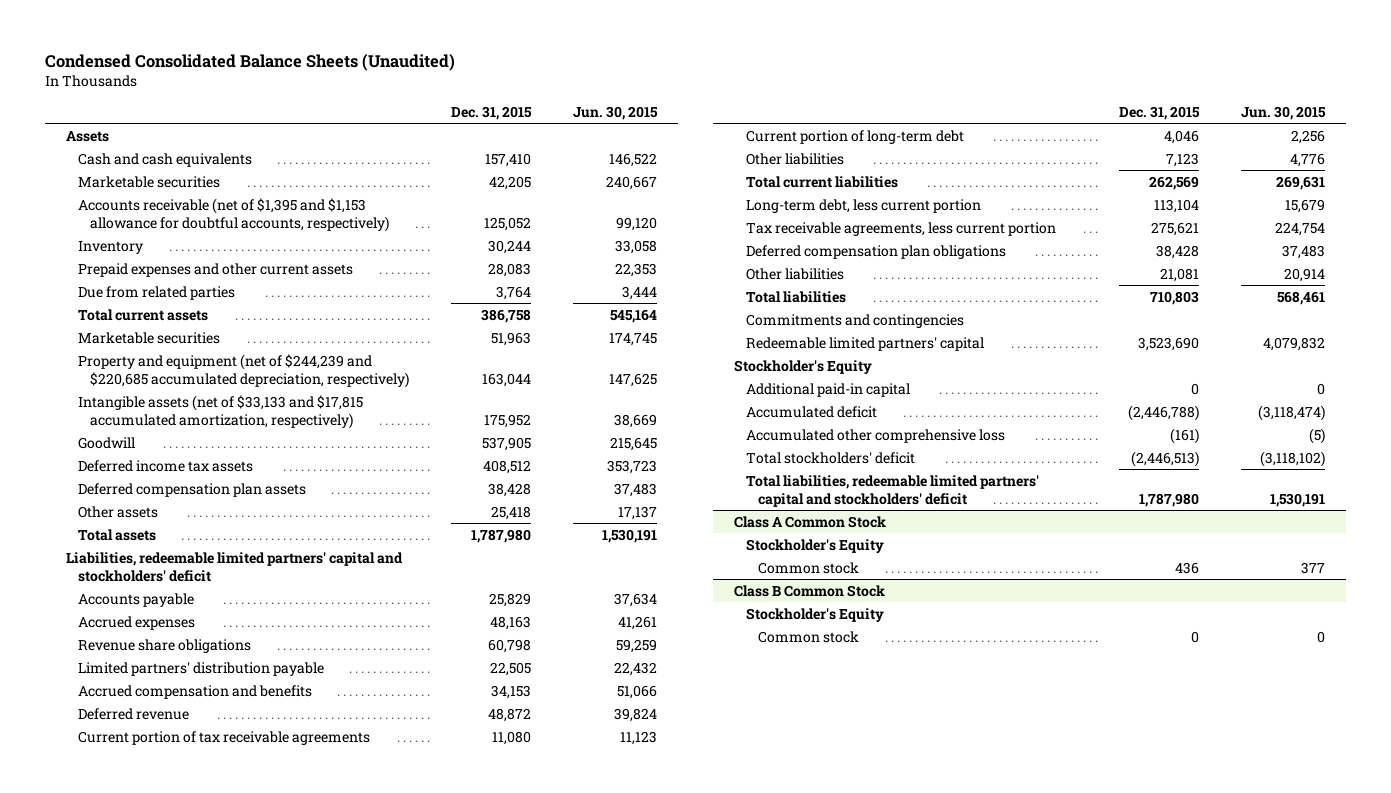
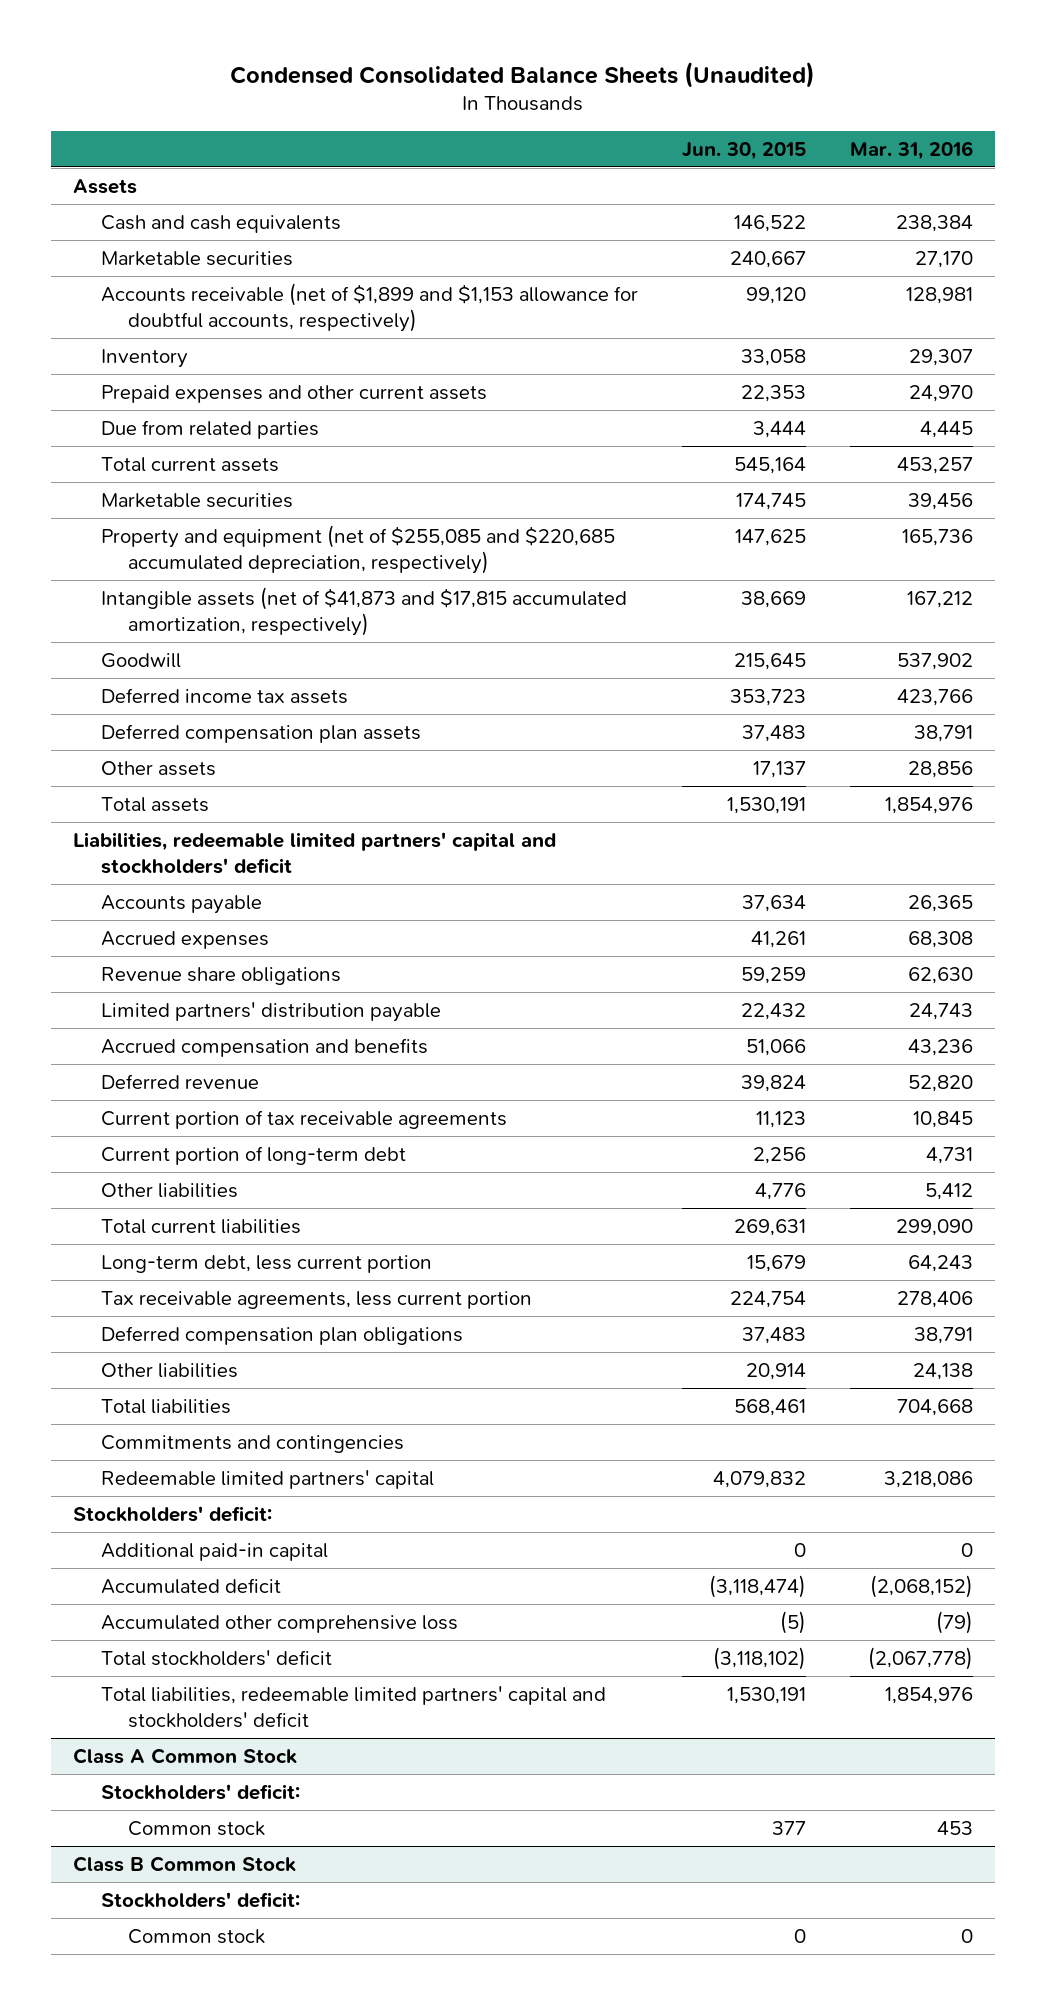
[450,105,532,120] Dec. 31, 2015 -> none
none -> [849,140,973,160] Mar. 31, 2016
[77,197,389,232] Accounts receivable (net of $1,395 and $1,153 allowance for doubtful accounts, respectively) -> [100,283,638,332] Accounts receivable (net of $1,899 and $1,153 allowance for doubtful accounts, respectively)
[77,353,409,388] Property and equipment (net of $244,239 and $220,685 accumulated depreciation, respectively) -> [100,525,615,574] Property and equipment (net of $255,085 and $220,685 accumulated depreciation, respectively)
[77,394,363,429] Intangible assets (net of $33,133 and $17,815 accumulated amortization, respectively) -> [100,587,627,636] Intangible assets (net of $41,873 and $17,815 accumulated amortization, respectively)
[733,359,872,374] Stockholder's Equity -> [73,1506,273,1523] Stockholders' deficit:
[745,538,884,553] Stockholder's Equity -> [100,1784,300,1801] Stockholders' deficit:
[745,607,884,622] Stockholder's Equity -> [100,1892,300,1909] Stockholders' deficit:

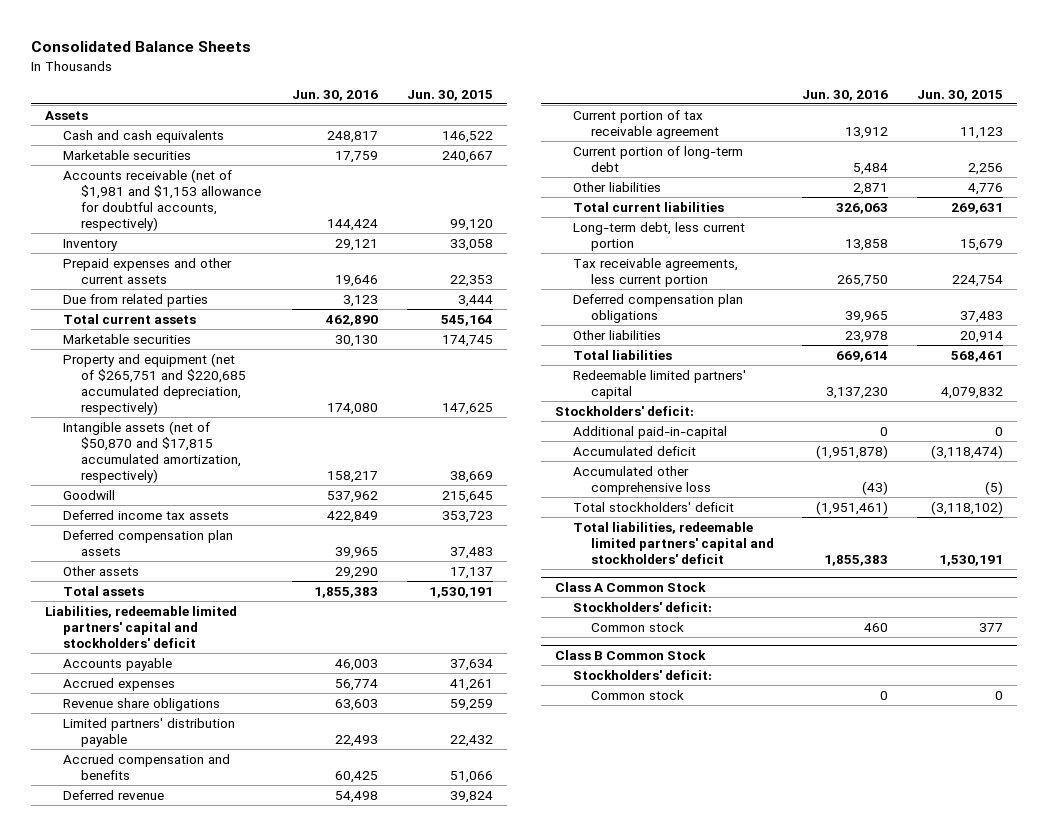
[230,61,816,88] Condensed Consolidated Balance Sheets (Unaudited) -> [31,41,252,53] Consolidated Balance Sheets
[849,140,973,160] Mar. 31, 2016 -> none
none -> [292,89,379,101] Jun. 30, 2016
[100,283,638,332] Accounts receivable (net of $1,899 and $1,153 allowance for doubtful accounts, respectively) -> [63,168,261,232] Accounts receivable (net of $1,981 and $1,153 allowance for doubtful accounts, respectively)
[100,525,615,574] Property and equipment (net of $255,085 and $220,685 accumulated depreciation, respectively) -> [63,352,246,416] Property and equipment (net of $265,751 and $220,685 accumulated depreciation, respectively)
[100,587,627,636] Intangible assets (net of $41,873 and $17,815 accumulated amortization, respectively) -> [63,420,241,484] Intangible assets (net of $50,870 and $17,815 accumulated amortization, respectively)
[100,1110,507,1130] Current portion of tax receivable agreements -> [572,109,719,139] Current portion of tax receivable agreement
[100,1435,404,1454] Commitments and contingencies -> none
[100,1543,328,1562] Additional paid-in capital -> [572,425,727,439] Additional paid-in-capital

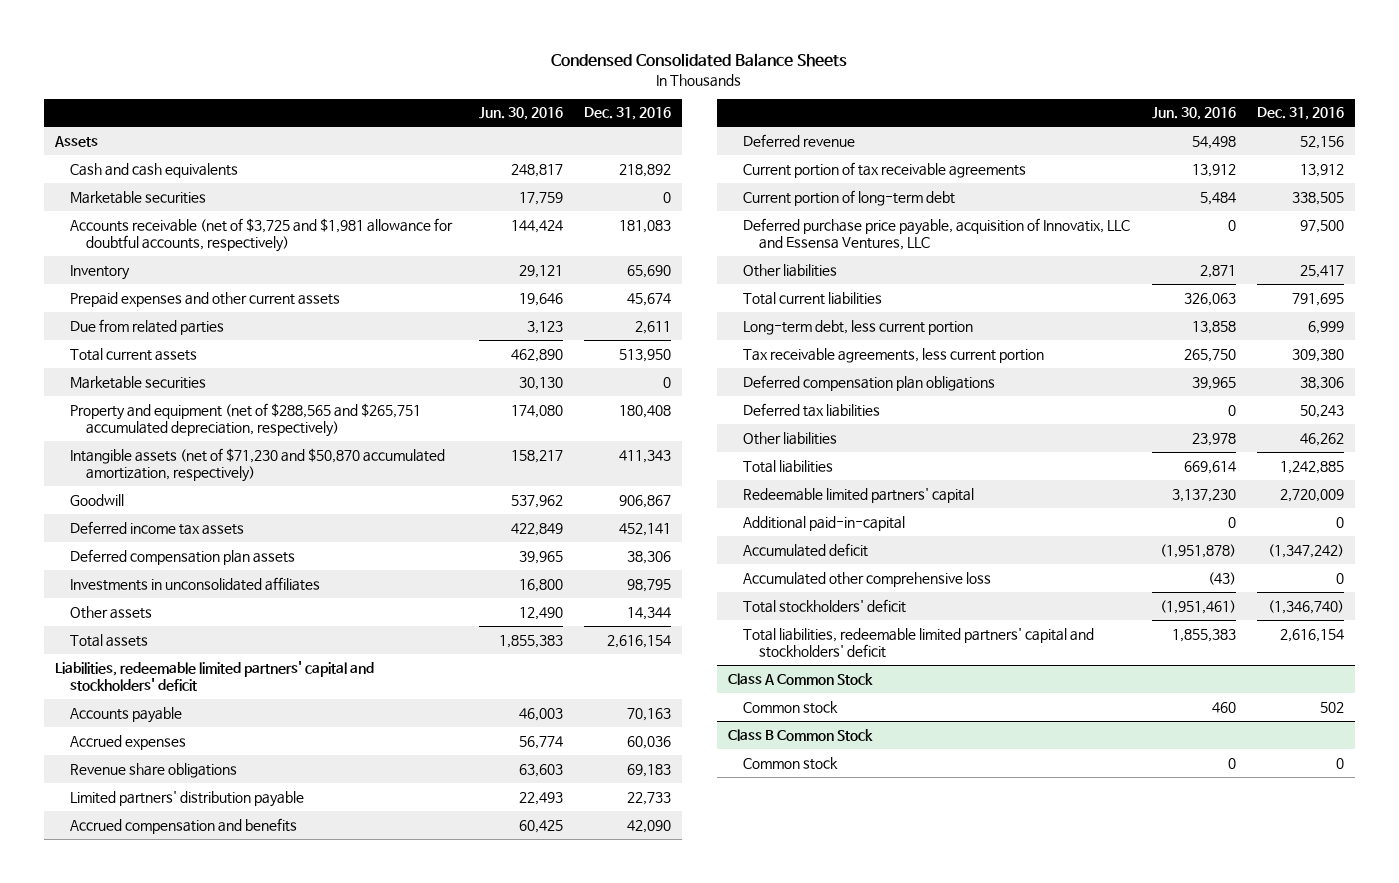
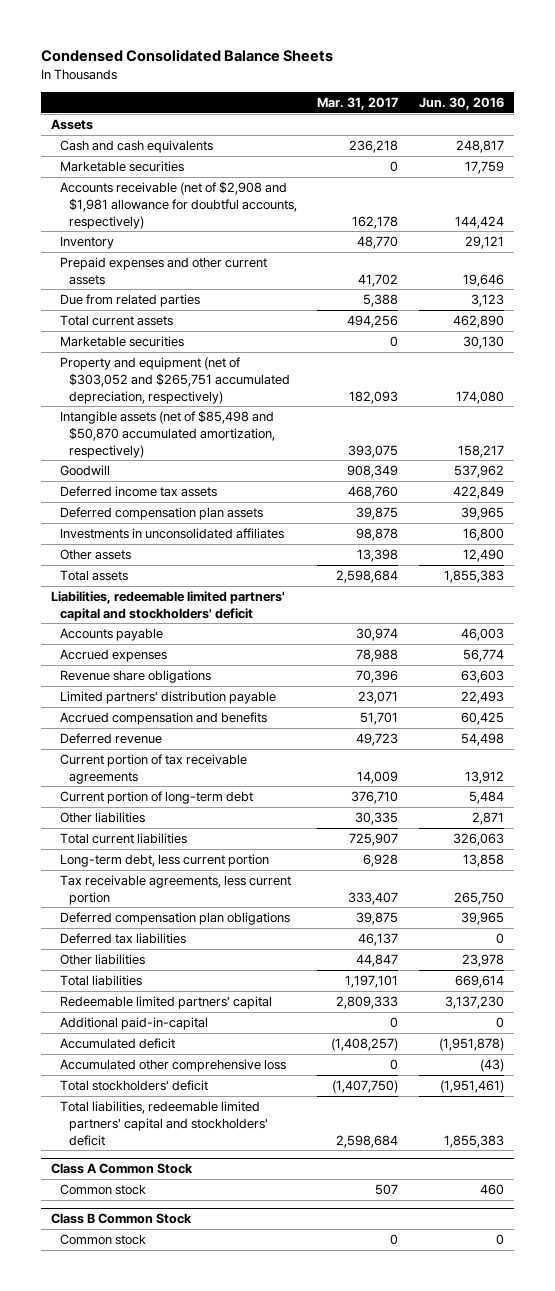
[584,107,672,121] Dec. 31, 2016 -> none
none -> [317,96,399,110] Mar. 31, 2017
[70,217,454,253] Accounts receivable (net of $3,725 and $1,981 allowance for doubtful accounts, respectively) -> [60,180,298,229] Accounts receivable (net of $2,908 and $1,981 allowance for doubtful accounts, respectively)
[70,402,422,438] Property and equipment (net of $288,565 and $265,751 accumulated depreciation, respectively) -> [60,356,291,404] Property and equipment (net of $303,052 and $265,751 accumulated depreciation, respectively)
[70,447,446,483] Intangible assets (net of $71,230 and $50,870 accumulated amortization, respectively) -> [60,409,276,458] Intangible assets (net of $85,498 and $50,870 accumulated amortization, respectively)
[743,217,1131,251] Deferred purchase price payable, acquisition of Innovatix, LLC and Essensa Ventures, LLC -> none

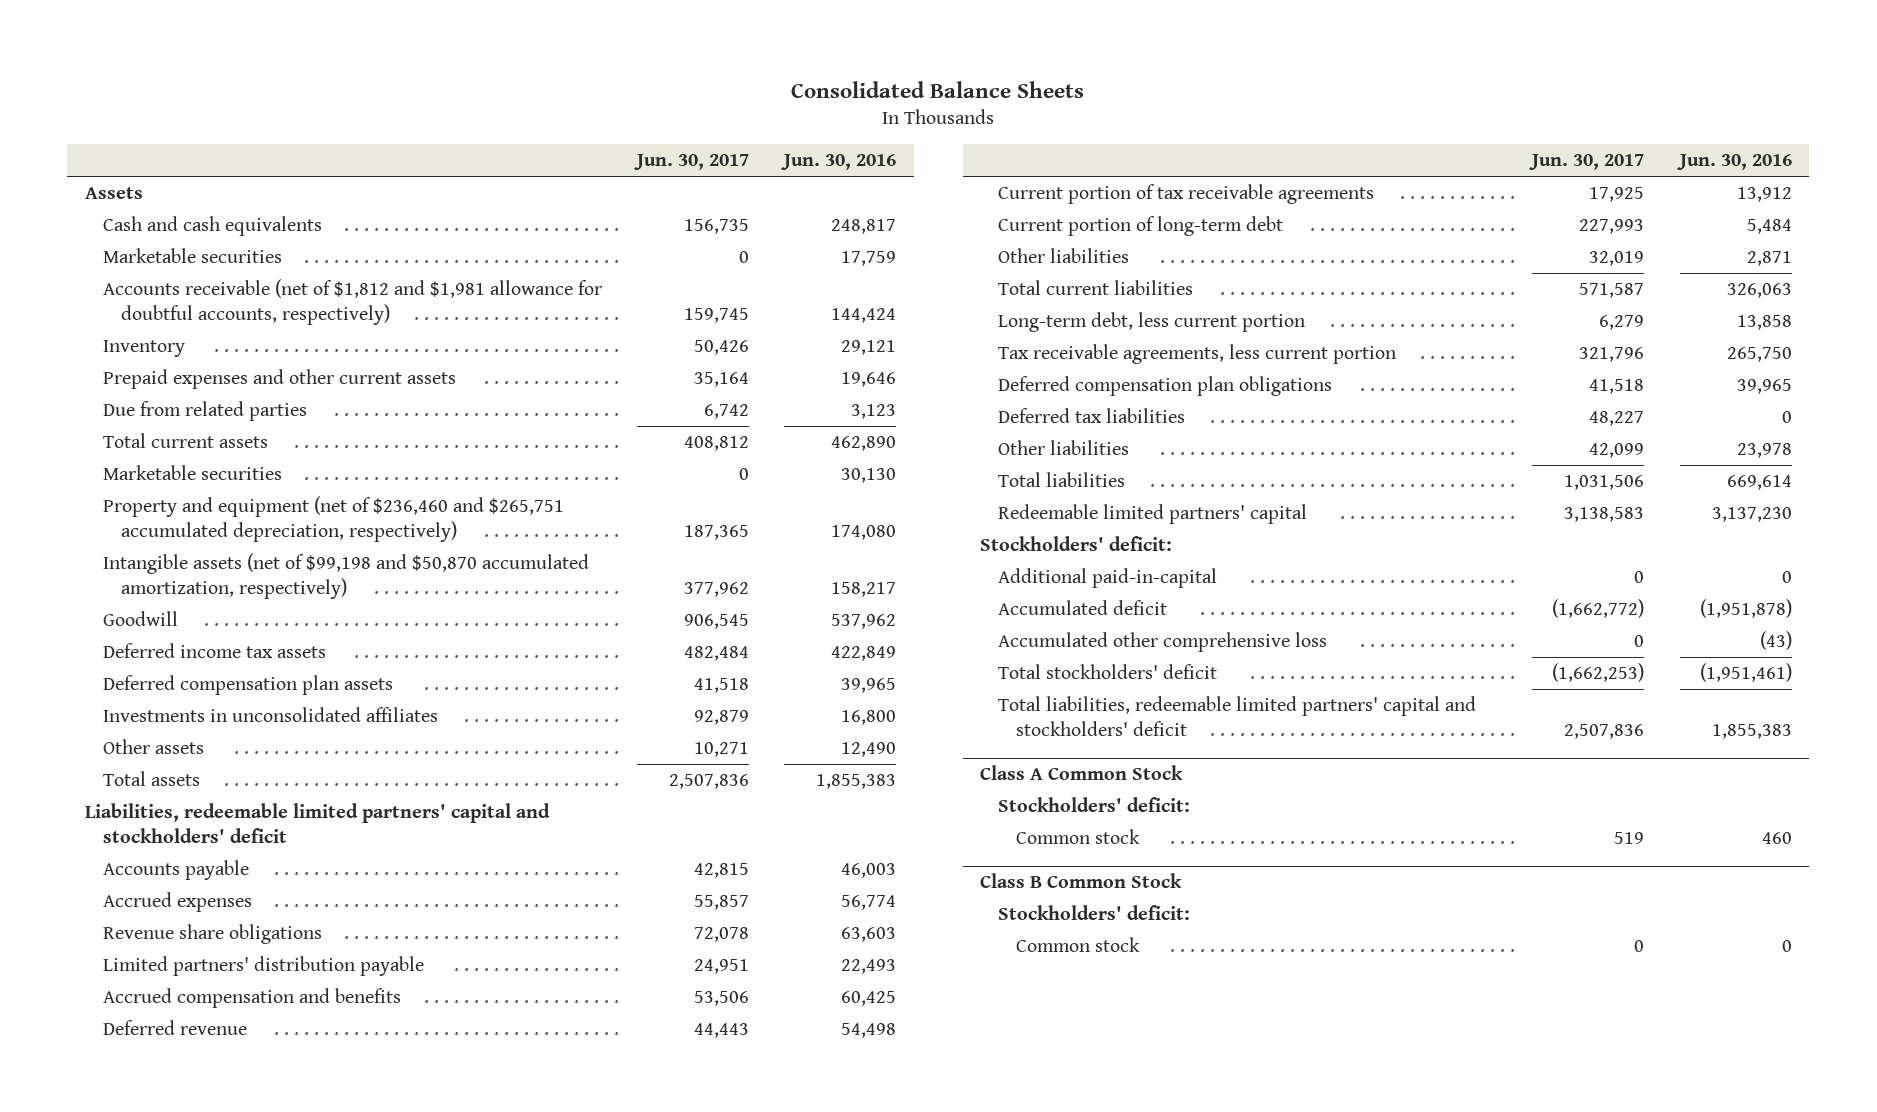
[40,49,333,63] Condensed Consolidated Balance Sheets -> [791,80,1085,98] Consolidated Balance Sheets
[317,96,399,110] Mar. 31, 2017 -> none
none -> [634,154,750,171] Jun. 30, 2017
[60,180,298,229] Accounts receivable (net of $2,908 and $1,981 allowance for doubtful accounts, respectively) -> [102,279,602,325] Accounts receivable (net of $1,812 and $1,981 allowance for doubtful accounts, respectively)
[60,356,291,404] Property and equipment (net of $303,052 and $265,751 accumulated depreciation, respectively) -> [102,496,564,542] Property and equipment (net of $236,460 and $265,751 accumulated depreciation, respectively)
[60,409,276,458] Intangible assets (net of $85,498 and $50,870 accumulated amortization, respectively) -> [102,553,589,599] Intangible assets (net of $99,198 and $50,870 accumulated amortization, respectively)
none -> [980,536,1173,552] Stockholders' deficit:
none -> [998,797,1191,813] Stockholders' deficit:
none -> [998,905,1191,921] Stockholders' deficit:

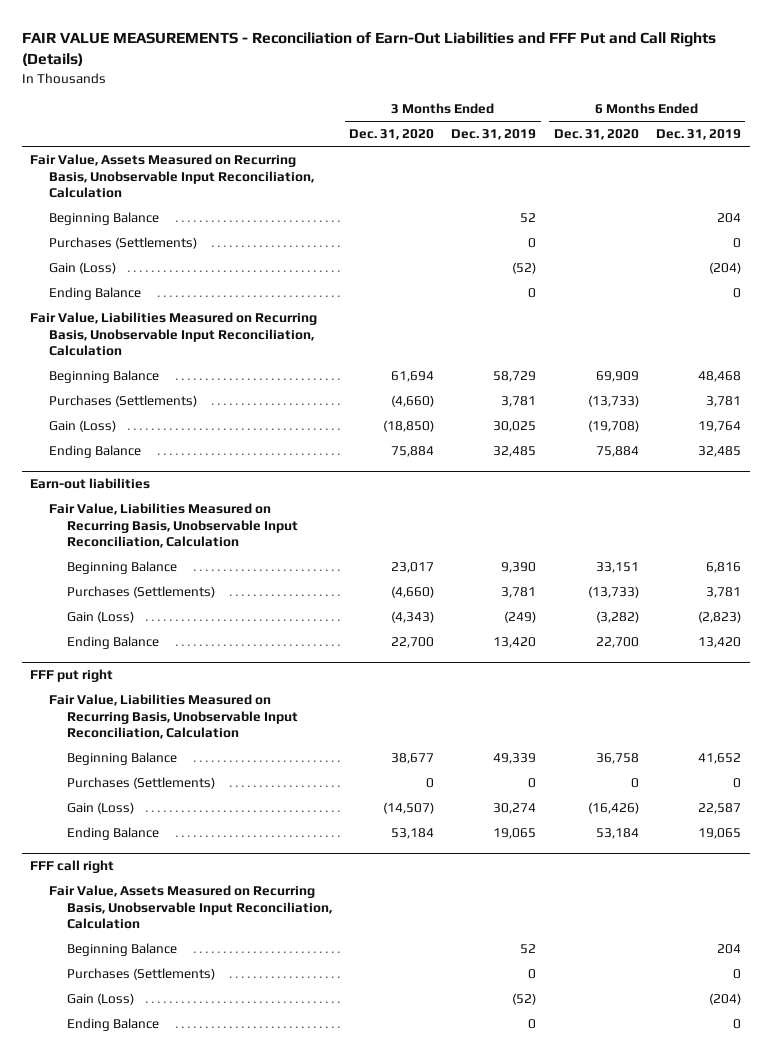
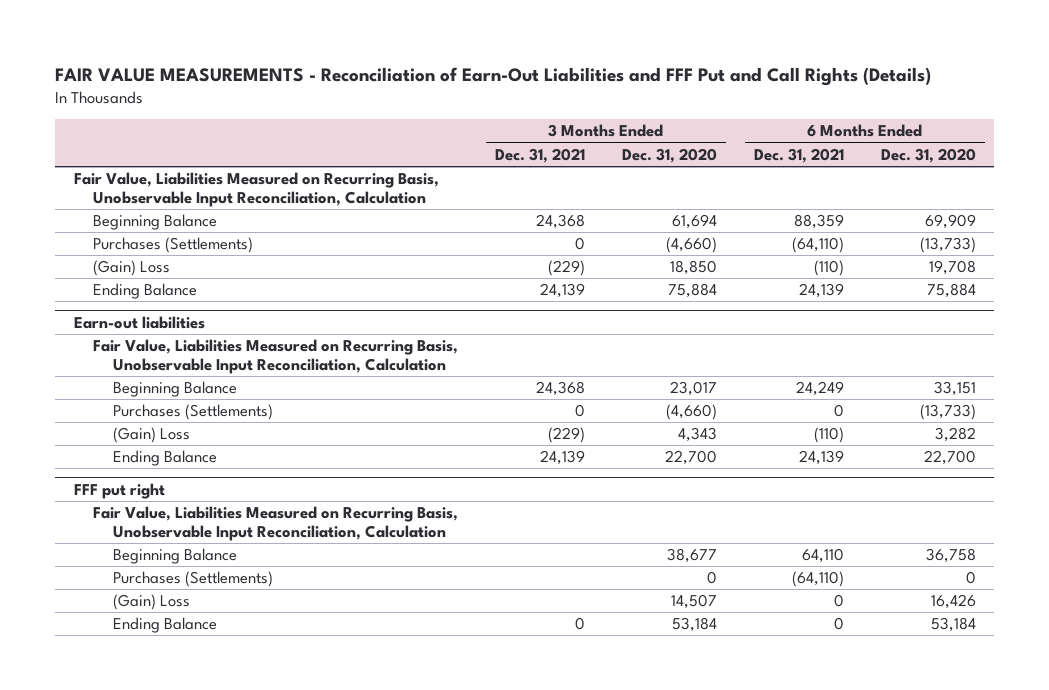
[451,129,537,141] Dec. 31, 2019 -> none
[656,129,742,141] Dec. 31, 2019 -> none
none -> [495,147,586,163] Dec. 31, 2021
none -> [753,147,844,163] Dec. 31, 2021
[30,153,314,199] Fair Value, Assets Measured on Recurring Basis, Unobservable Input Reconciliation, Calculation -> none
[48,211,159,225] Beginning Balance -> none
[48,236,197,249] Purchases (Settlements) -> none
[48,261,116,274] Gain (Loss) -> none
[48,286,141,300] Ending Balance -> none
[48,419,116,432] Gain (Loss) -> [93,260,171,277] (Gain) Loss
[383,419,435,432] (18,850) -> [669,260,717,276] 18,850
[587,419,639,432] (19,708) -> [928,260,976,276] 19,708
[66,610,134,623] Gain (Loss) -> [113,427,191,444] (Gain) Loss
[391,610,435,623] (4,343) -> [677,427,717,443] 4,343
[595,610,639,623] (3,282) -> [934,427,976,443] 3,282
[66,801,134,814] Gain (Loss) -> [113,594,191,611] (Gain) Loss
[383,801,435,814] (14,507) -> [670,594,717,610] 14,507
[587,801,639,814] (16,426) -> [930,594,976,610] 16,426
[30,860,115,874] FFF call right -> none
[48,884,332,930] Fair Value, Assets Measured on Recurring Basis, Unobservable Input Reconciliation, Calculation -> none
[66,942,177,956] Beginning Balance -> none
[66,967,215,980] Purchases (Settlements) -> none
[66,992,134,1005] Gain (Loss) -> none
[66,1017,159,1031] Ending Balance -> none

